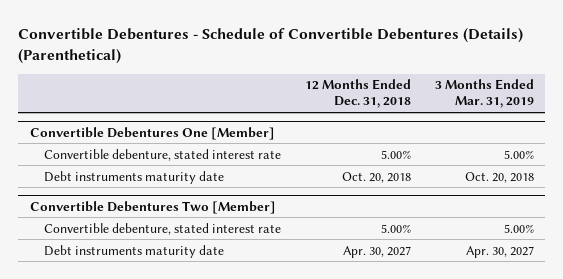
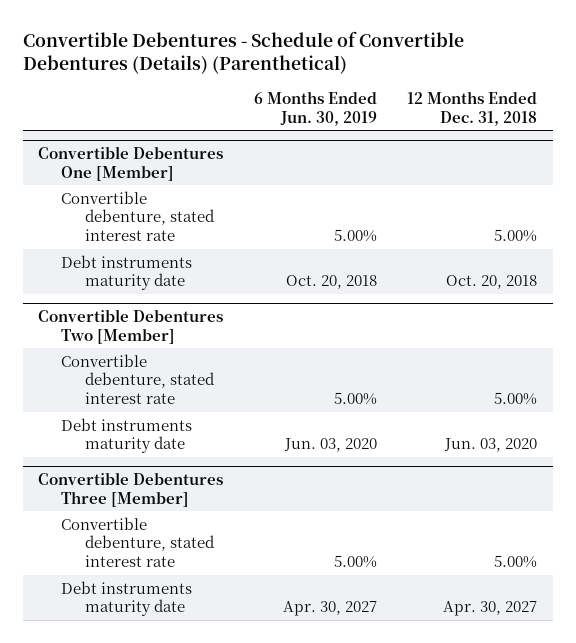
[434,79,534,109] 3 Months Ended Mar. 31, 2019 -> none
none -> [253,90,377,126] 6 Months Ended Jun. 30, 2019
none -> [61,417,193,454] Debt instruments maturity date
none -> [38,471,224,507] Convertible Debentures Three [Member]
none -> [61,516,215,568] Convertible debenture, stated interest rate

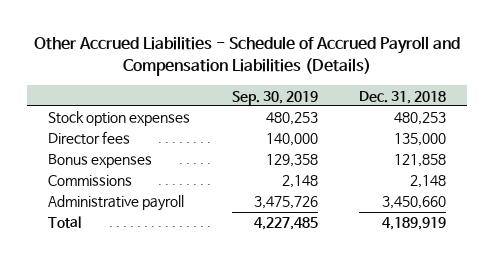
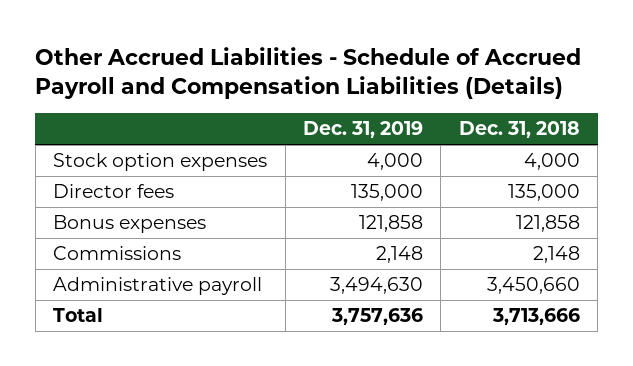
[231,90,318,105] Sep. 30, 2019 -> none
none -> [303,121,424,139] Dec. 31, 2019
[394,112,447,126] 480,253 -> [523,153,580,171] 4,000
[382,217,447,231] 4,189,919 -> [491,308,580,326] 3,713,666

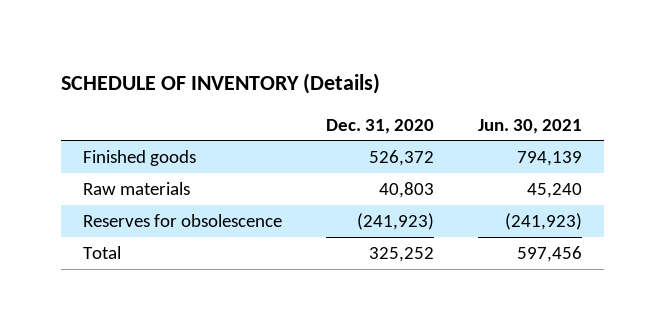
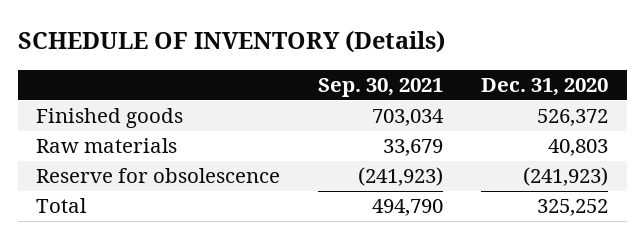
[477,118,582,134] Jun. 30, 2021 -> none
none -> [318,78,444,98] Sep. 30, 2021
[82,213,282,227] Reserves for obsolescence -> [36,168,281,184] Reserve for obsolescence

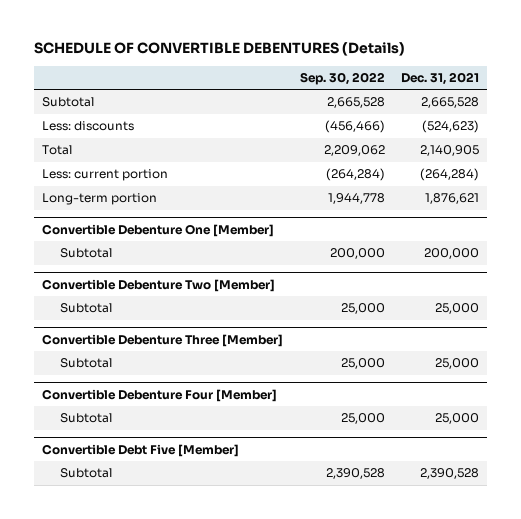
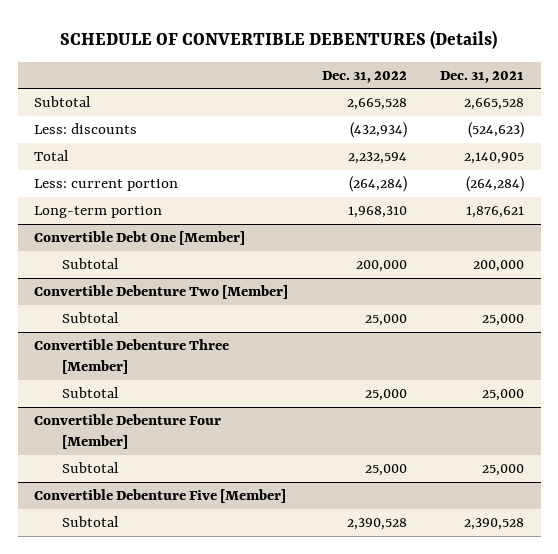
[299,71,385,85] Sep. 30, 2022 -> none
none -> [321,70,407,83] Dec. 31, 2022
[42,224,275,238] Convertible Debenture One [Member] -> [34,231,246,246] Convertible Debt One [Member]
[42,444,240,458] Convertible Debt Five [Member] -> [34,489,287,504] Convertible Debenture Five [Member]

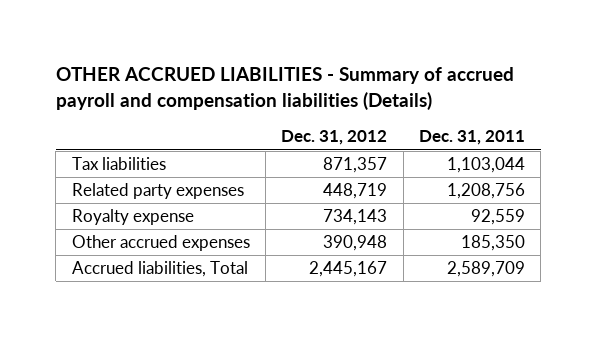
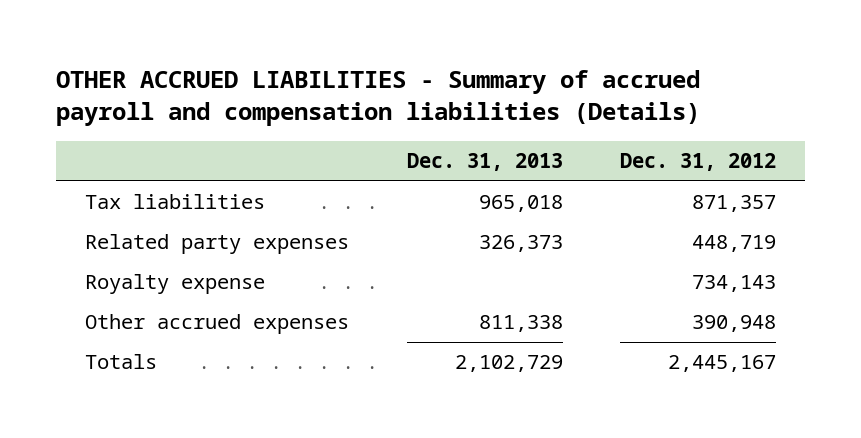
[419,130,526,146] Dec. 31, 2011 -> none
none -> [406,153,563,172] Dec. 31, 2013
[71,261,248,278] Accrued liabilities, Total -> [84,354,157,370] Totals

